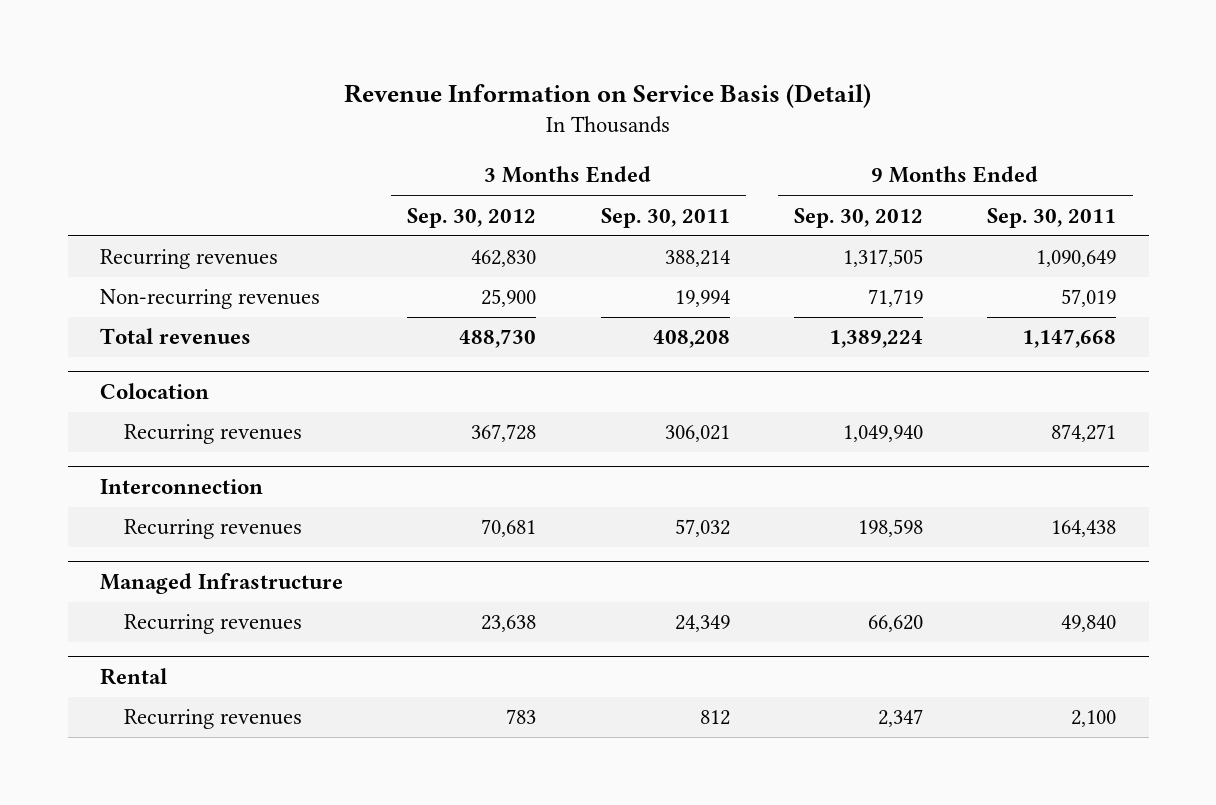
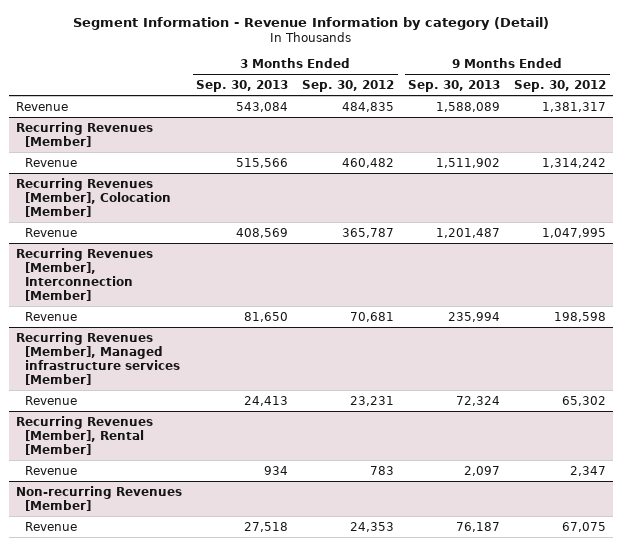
[344,84,872,109] Revenue Information on Service Basis (Detail) -> [73,16,550,30] Segment Information - Revenue Information by category (Detail)
[600,207,730,228] Sep. 30, 2011 -> none
[987,207,1117,228] Sep. 30, 2011 -> none
none -> [196,79,289,92] Sep. 30, 2013
none -> [408,79,501,92] Sep. 30, 2013
[99,249,278,270] Recurring revenues -> none
[99,289,320,310] Non-recurring revenues -> none
[99,328,251,345] Total revenues -> none
[99,382,209,399] Colocation -> none
[123,424,302,445] Recurring revenues -> none
[99,478,263,494] Interconnection -> none
[99,572,343,594] Managed Infrastructure -> none
[123,614,302,635] Recurring revenues -> none
[99,667,168,685] Rental -> none
none -> [16,101,69,111] Revenue
none -> [16,121,154,147] Recurring Revenues [Member]
none -> [24,157,77,167] Revenue
none -> [16,177,171,217] Recurring Revenues [Member], Colocation [Member]
none -> [24,227,77,237] Revenue
none -> [16,247,154,301] Recurring Revenues [Member], Interconnection [Member]
[123,519,302,540] Recurring revenues -> [24,311,77,321] Revenue
none -> [16,331,180,385] Recurring Revenues [Member], Managed infrastructure services [Member]
none -> [24,395,77,405] Revenue
none -> [16,415,154,455] Recurring Revenues [Member], Rental [Member]
[123,709,302,730] Recurring revenues -> [24,465,77,475] Revenue
none -> [16,485,183,511] Non-recurring Revenues [Member]
none -> [24,521,77,531] Revenue

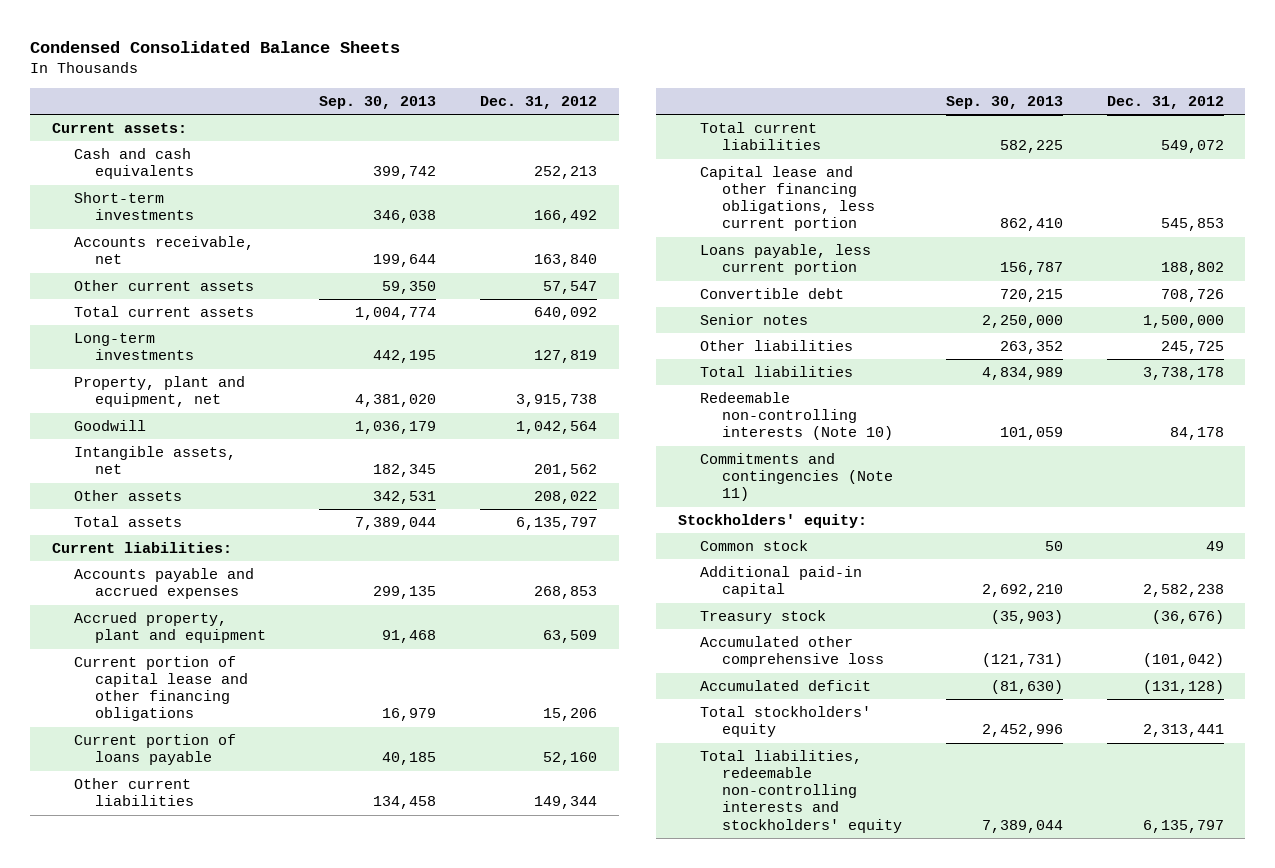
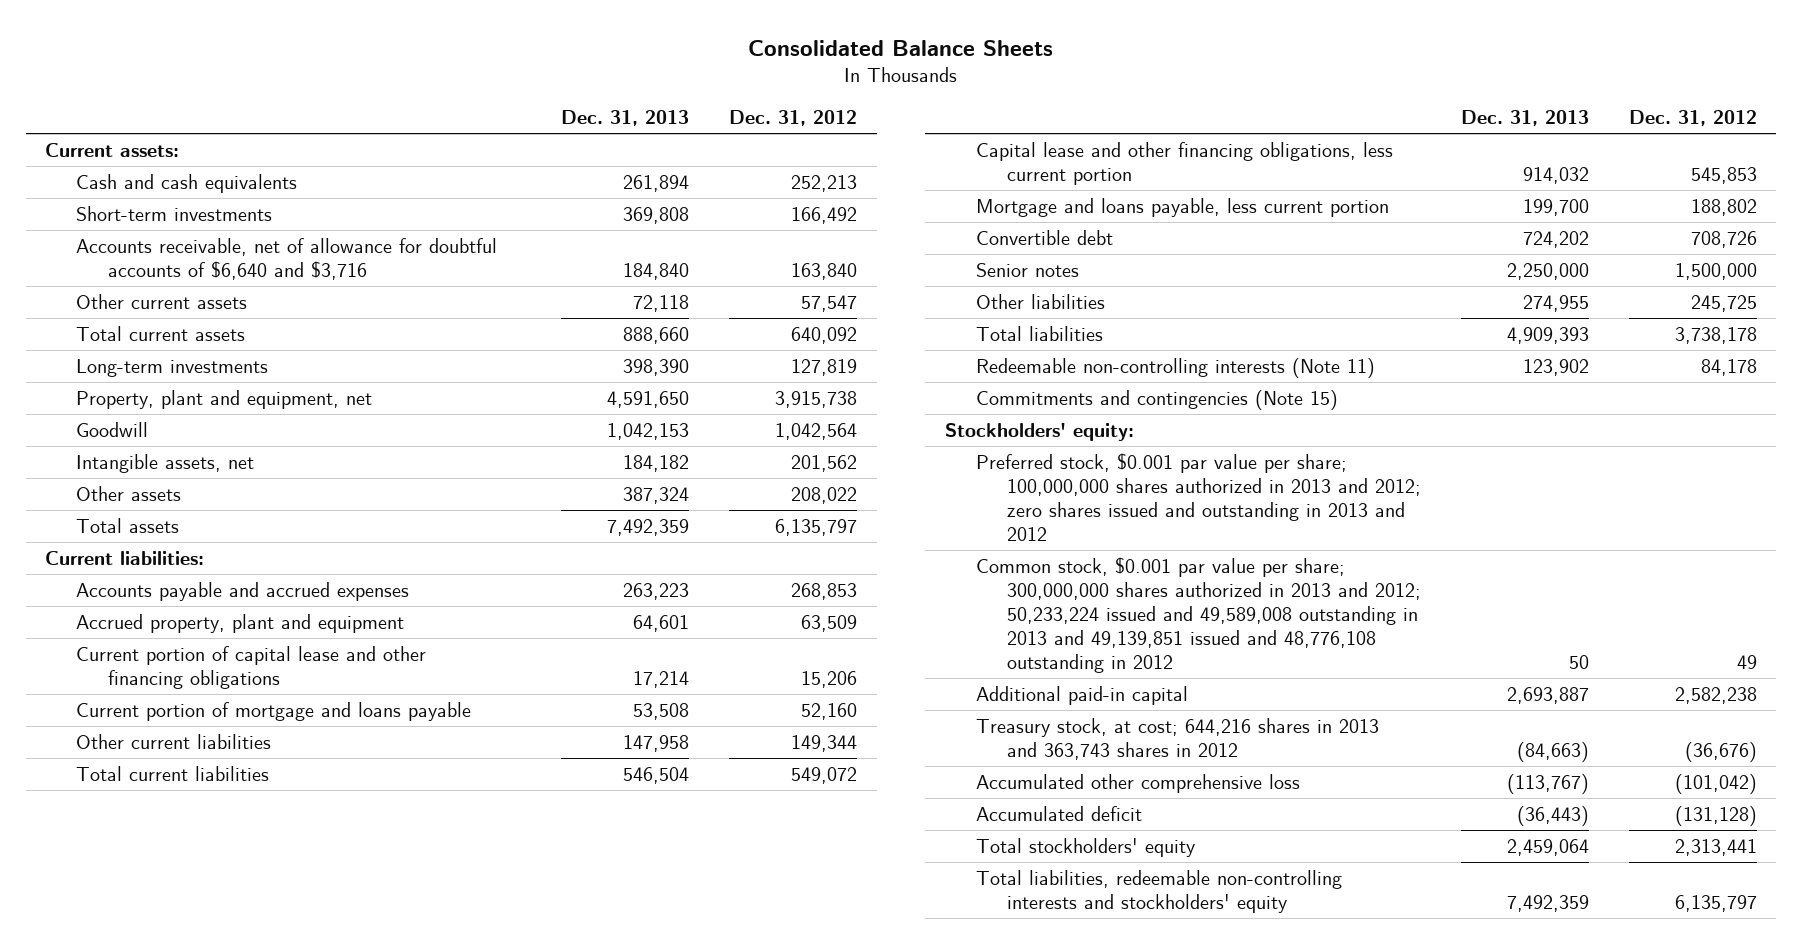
[29,40,400,53] Condensed Consolidated Balance Sheets -> [747,39,1053,56] Consolidated Balance Sheets
[319,95,437,109] Sep. 30, 2013 -> none
none -> [561,110,690,127] Dec. 31, 2013
[73,236,254,265] Accounts receivable, net -> [76,237,498,280] Accounts receivable, net of allowance for doubtful accounts of $6,640 and $3,716
[73,734,236,766] Current portion of loans payable -> [76,701,472,721] Current portion of mortgage and loans payable
[699,244,871,276] Loans payable, less current portion -> [976,197,1390,217] Mortgage and loans payable, less current portion
[699,392,893,441] Redeemable non-controlling interests (Note 10) -> [976,357,1376,378] Redeemable non-controlling interests (Note 11)
[699,453,893,502] Commitments and contingencies (Note 11) -> [976,389,1339,410] Commitments and contingencies (Note 15)
none -> [976,452,1422,541] Preferred stock, $0.001 par value per share; 100,000,000 shares authorized in 2013 and 2012; zero shares issued and outstanding in 2013 and 2012
[699,540,808,552] Common stock -> [976,556,1422,673] Common stock, $0.001 par value per share; 300,000,000 shares authorized in 2013 and 2012; 50,233,224 issued and 49,589,008 outstanding in 2013 and 49,139,851 issued and 48,776,108 outstanding in 2012
[699,610,826,625] Treasury stock -> [976,717,1380,760] Treasury stock, at cost; 644,216 shares in 2013 and 363,743 shares in 2012

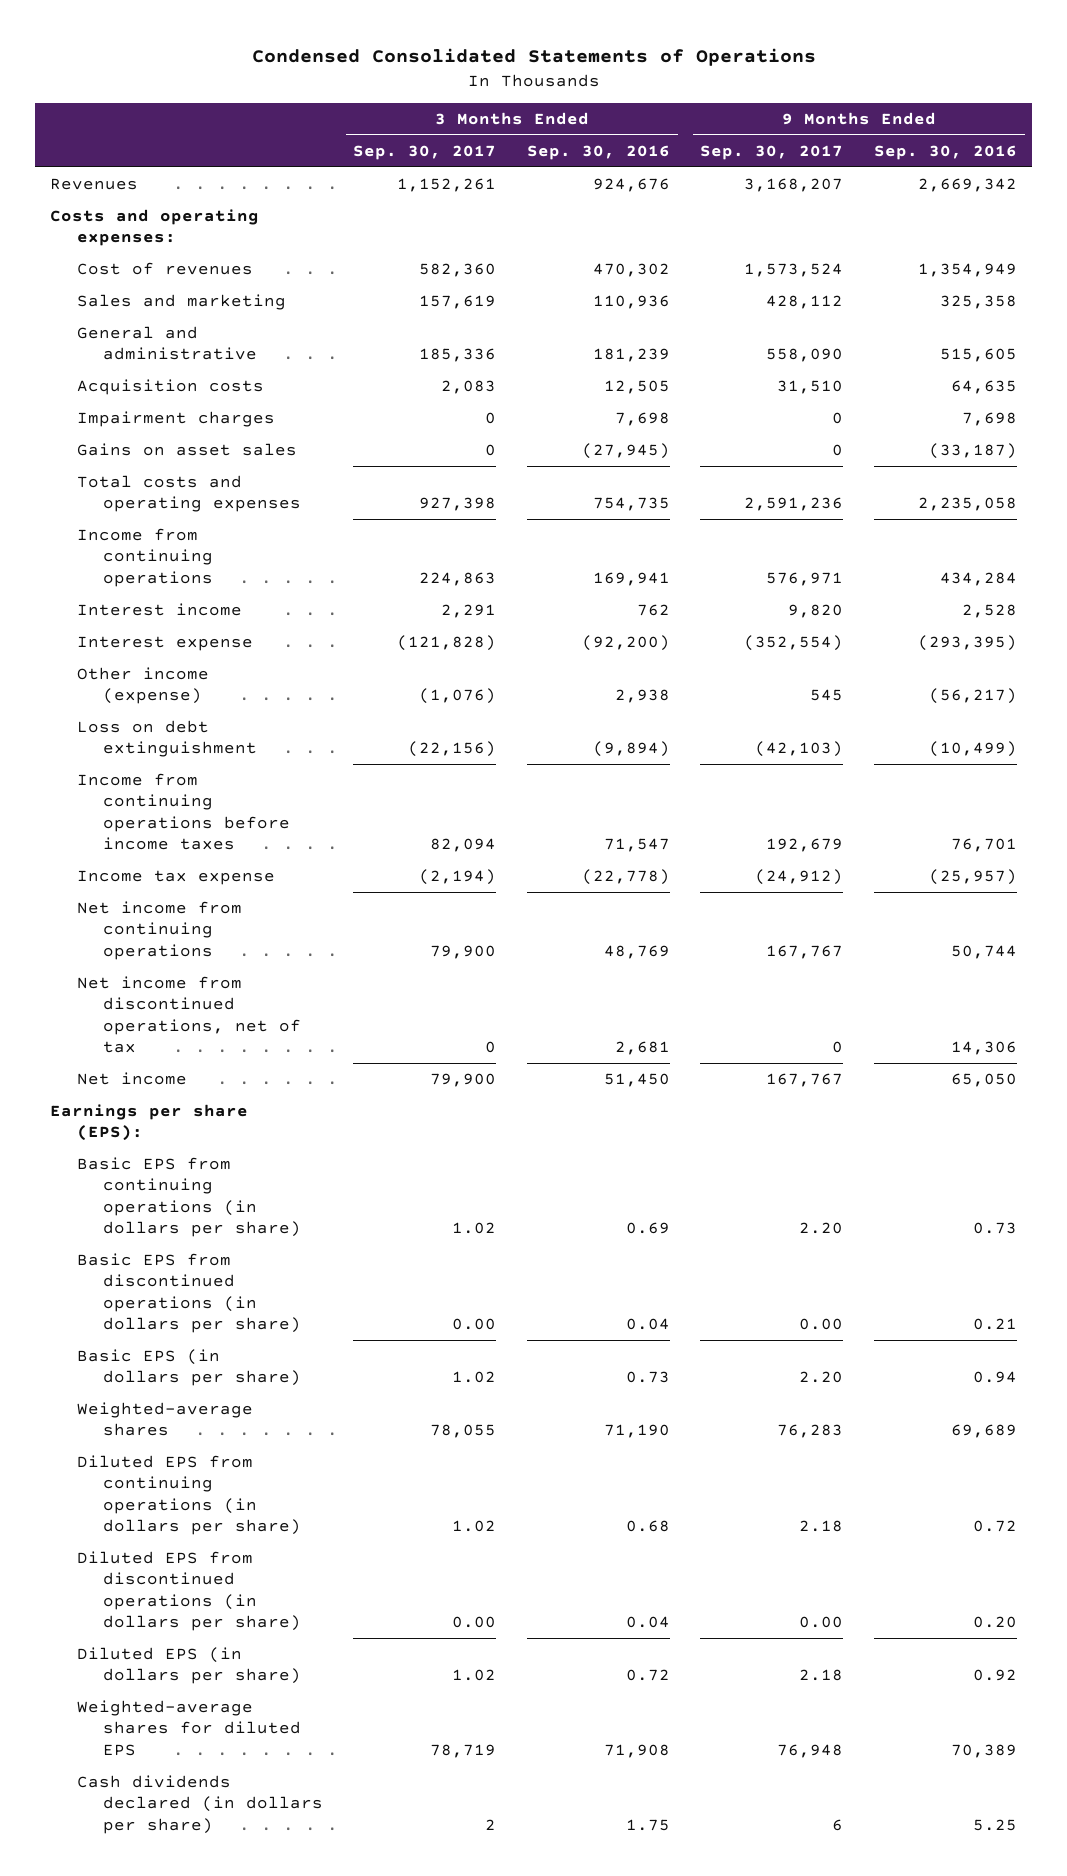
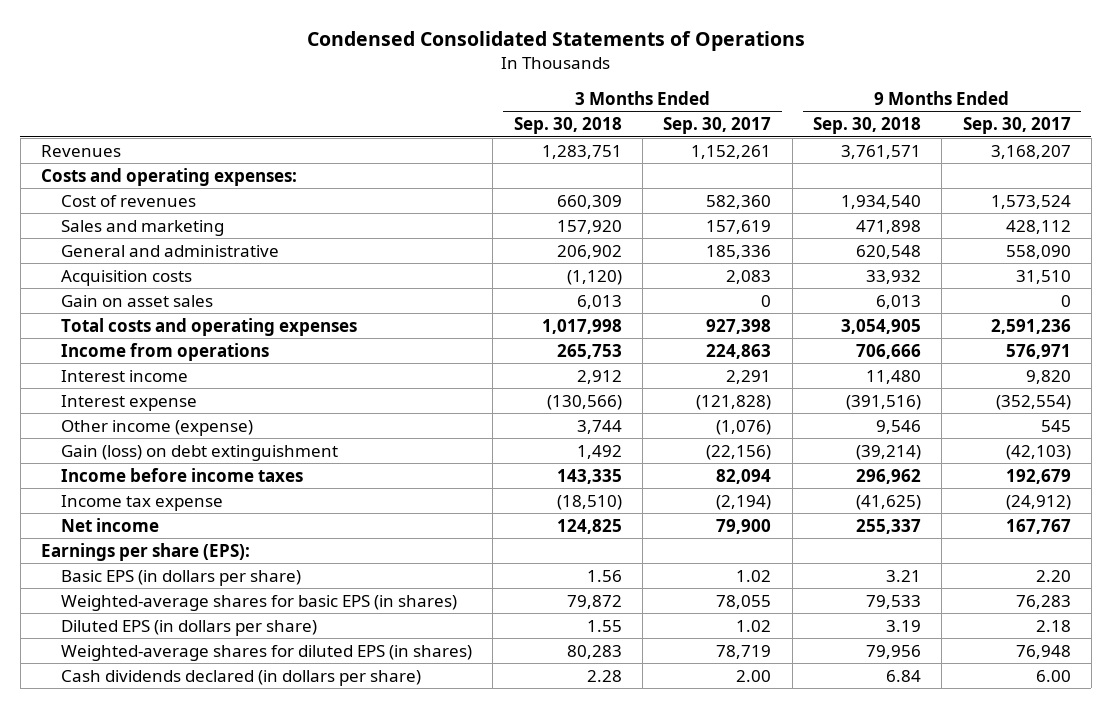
[526,144,670,160] Sep. 30, 2016 -> none
[873,144,1017,160] Sep. 30, 2016 -> none
none -> [513,117,622,135] Sep. 30, 2018
none -> [812,117,921,135] Sep. 30, 2018
[76,411,275,428] Impairment charges -> none
[76,443,297,457] Gains on asset sales -> [61,294,214,307] Gain on asset sales
[76,528,213,587] Income from continuing operations -> [61,342,270,361] Income from operations
[76,720,257,758] Loss on debt extinguishment -> [61,444,339,461] Gain (loss) on debt extinguishment
[76,773,290,851] Income from continuing operations before income taxes -> [61,467,304,482] Income before income taxes
[76,901,242,960] Net income from continuing operations -> none
[76,976,301,1054] Net income from discontinued operations, net of tax -> none
[76,1157,301,1238] Basic EPS from continuing operations (in dollars per share) -> none
[76,1253,301,1334] Basic EPS from discontinued operations (in dollars per share) -> none
[76,1455,301,1536] Diluted EPS from continuing operations (in dollars per share) -> none
[76,1551,301,1632] Diluted EPS from discontinued operations (in dollars per share) -> none
[76,1402,253,1437] Weighted-average shares -> [61,594,458,611] Weighted-average shares for basic EPS (in shares)
[76,1700,301,1756] Weighted-average shares for diluted EPS -> [61,644,473,661] Weighted-average shares for diluted EPS (in shares)
[485,1818,497,1830] 2 -> [736,669,772,682] 2.00
[832,1818,844,1831] 6 -> [1035,669,1071,682] 6.00

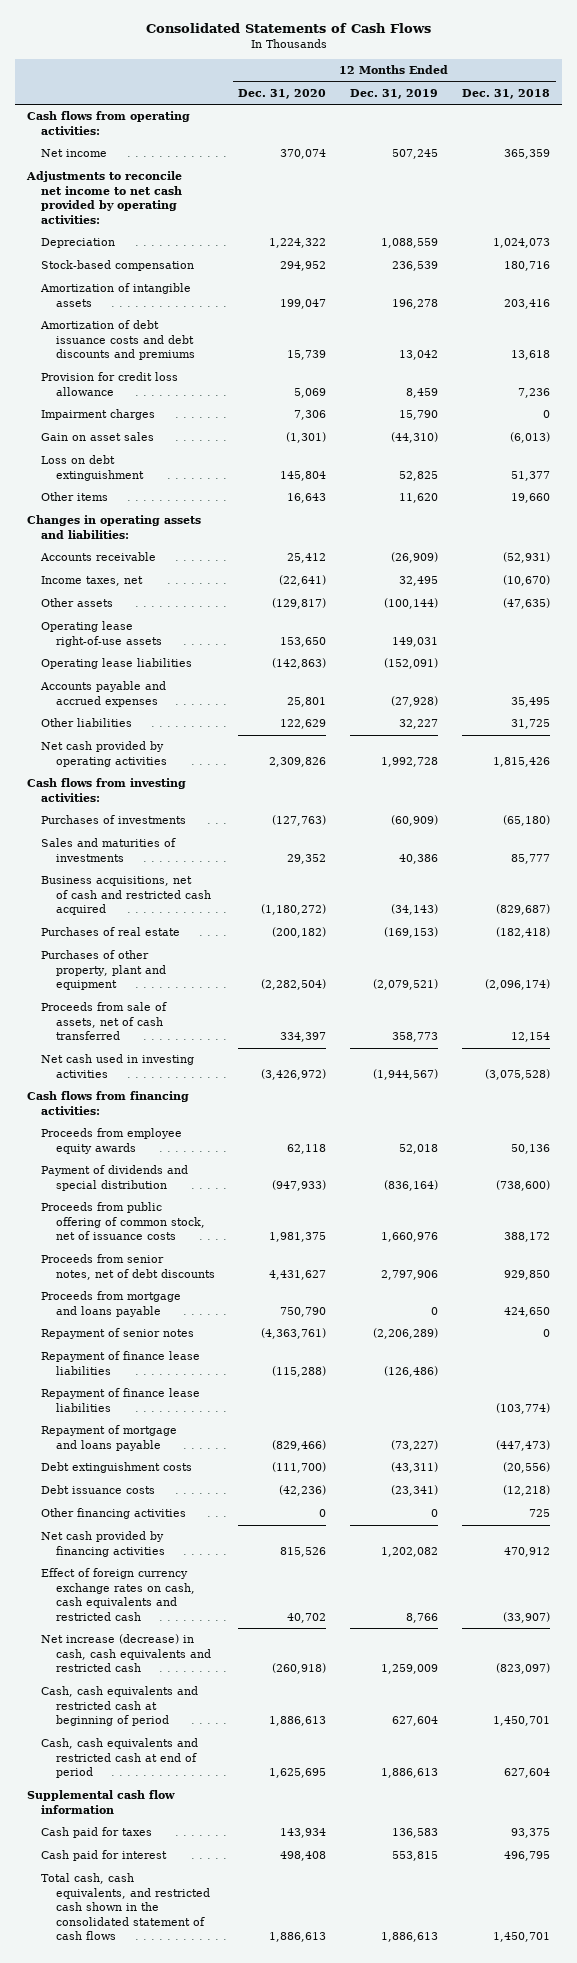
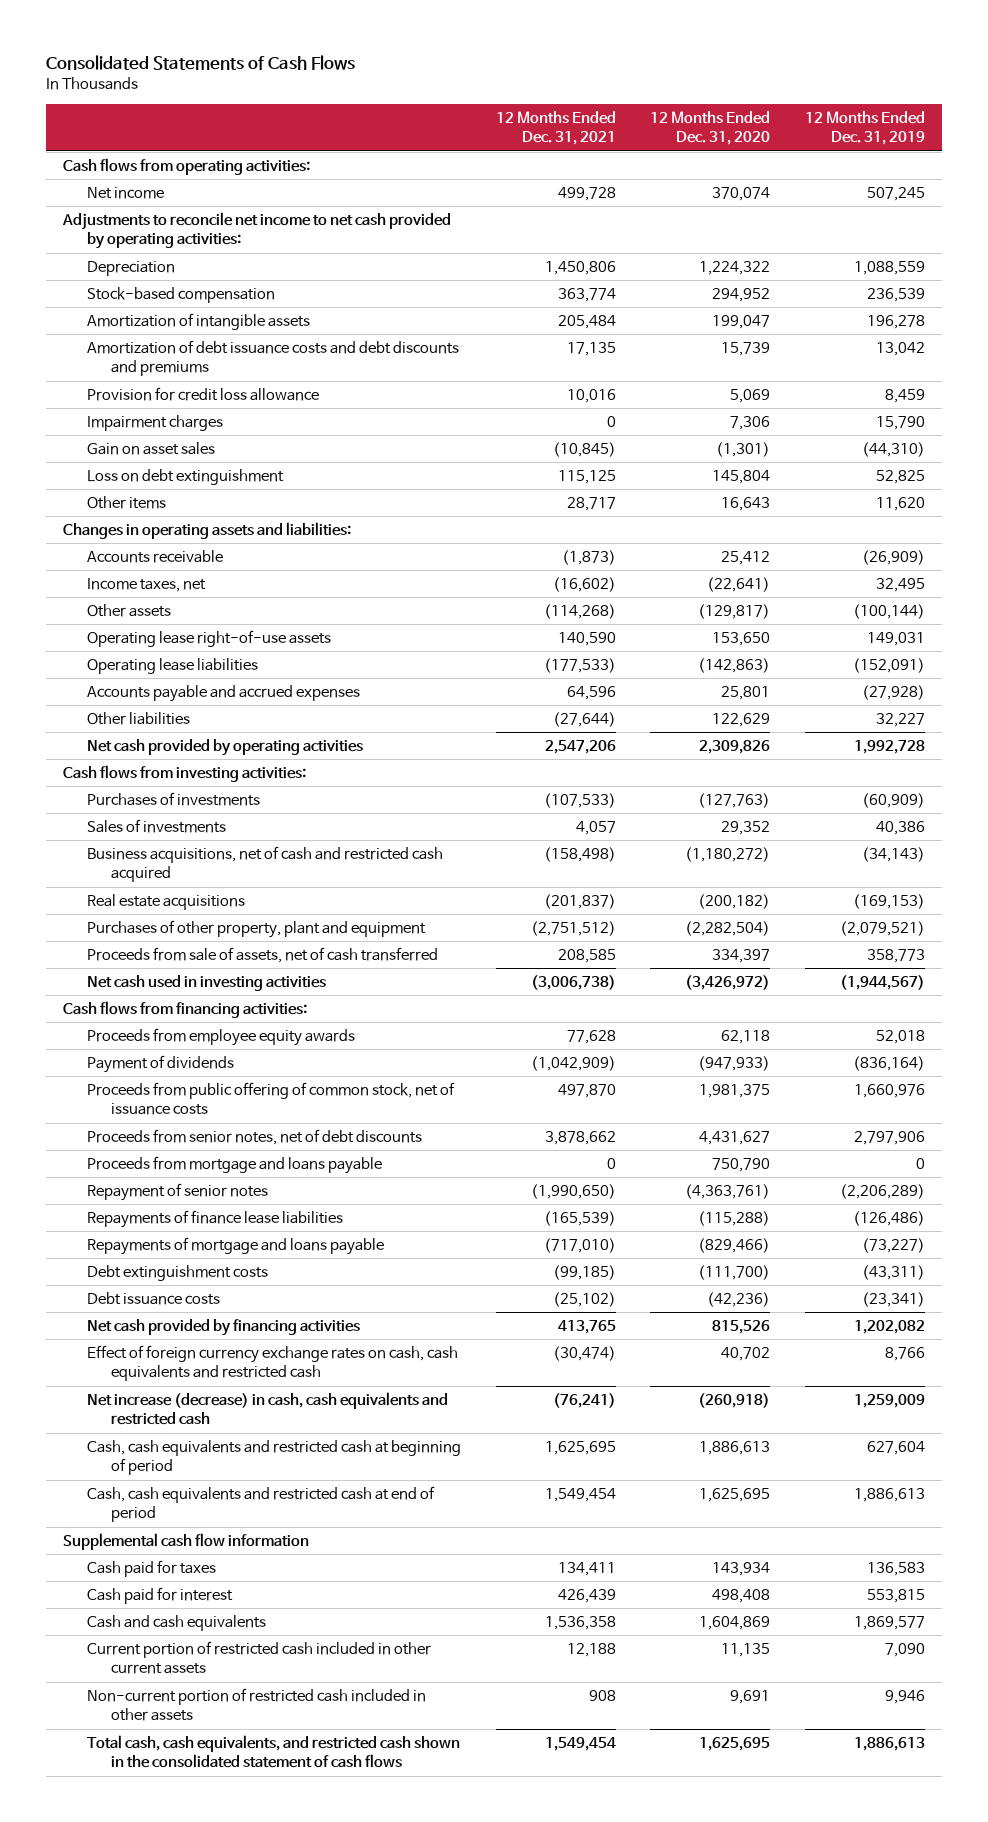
[461,88,550,99] Dec. 31, 2018 -> none
none -> [495,111,616,146] 12 Months Ended Dec. 31, 2021
[41,838,177,862] Sales and maturities of investments -> [87,819,227,834] Sales of investments
[41,927,181,937] Purchases of real estate -> [87,894,246,911] Real estate acquisitions
[41,1165,189,1191] Payment of dividends and special distribution -> [87,1055,235,1074] Payment of dividends
[41,1388,201,1412] Repayment of finance lease liabilities -> none
[41,1351,201,1375] Repayment of finance lease liabilities -> [87,1210,344,1229] Repayments of finance lease liabilities
[41,1425,178,1451] Repayment of mortgage and loans payable -> [87,1237,385,1256] Repayments of mortgage and loans payable
[41,1508,187,1520] Other financing activities -> none
none -> [87,1615,267,1632] Cash and cash equivalents
none -> [87,1641,432,1675] Current portion of restricted cash included in other current assets
none -> [87,1688,427,1722] Non-current portion of restricted cash included in other assets
[269,1932,327,1943] 1,886,613 -> [699,1737,771,1752] 1,625,695

